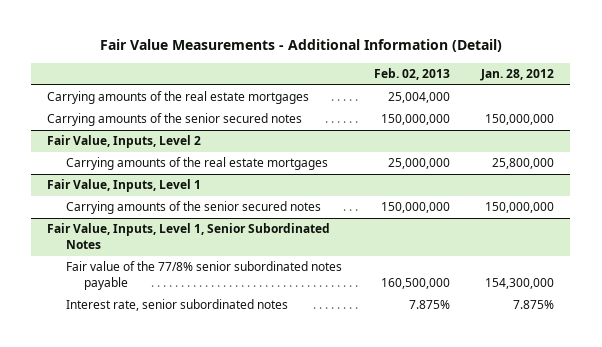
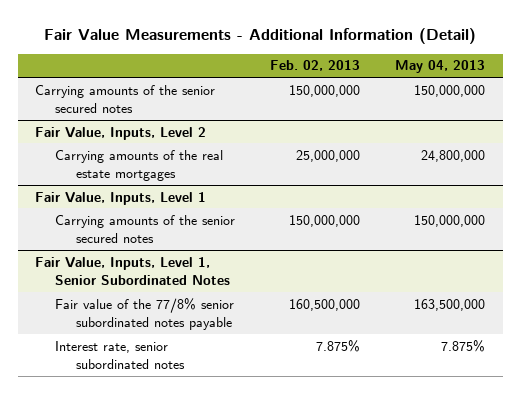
[480,68,555,81] Jan. 28, 2012 -> none
none -> [395,60,486,74] May 04, 2013
[47,91,310,105] Carrying amounts of the real estate mortgages -> none

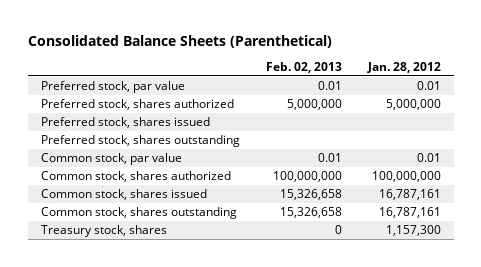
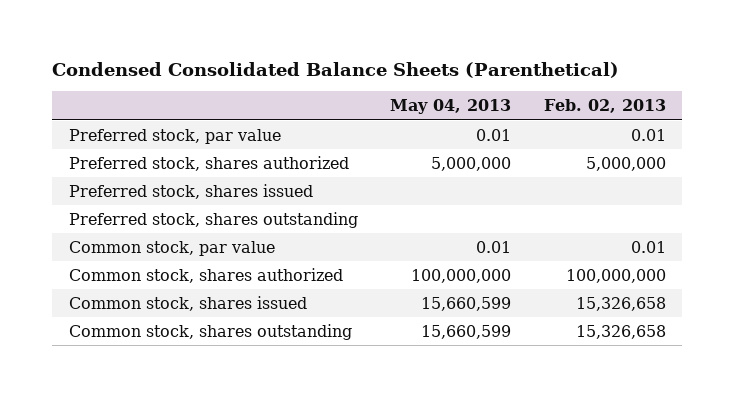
[27,34,332,48] Consolidated Balance Sheets (Parenthetical) -> [52,61,620,78] Condensed Consolidated Balance Sheets (Parenthetical)
[366,62,441,74] Jan. 28, 2012 -> none
none -> [390,99,512,115] May 04, 2013
[40,225,167,238] Treasury stock, shares -> none

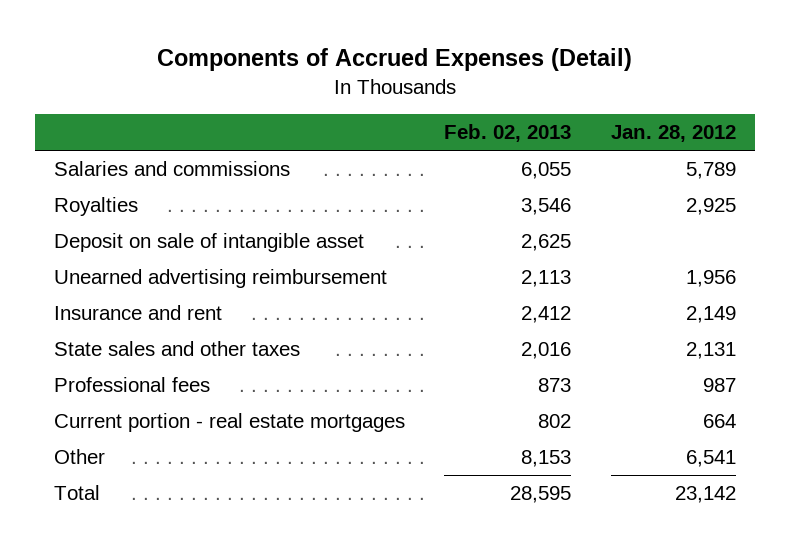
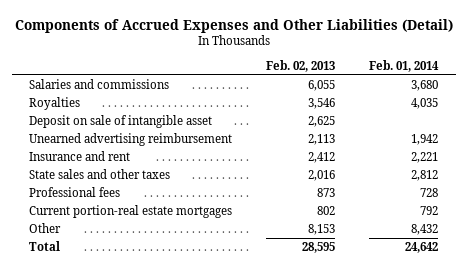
[156,48,632,72] Components of Accrued Expenses (Detail) -> [14,18,453,33] Components of Accrued Expenses and Other Liabilities (Detail)
[610,125,736,143] Jan. 28, 2012 -> none
none -> [369,59,440,72] Feb. 01, 2014
[54,412,406,432] Current portion - real estate mortgages -> [28,205,232,219] Current portion-real estate mortgages

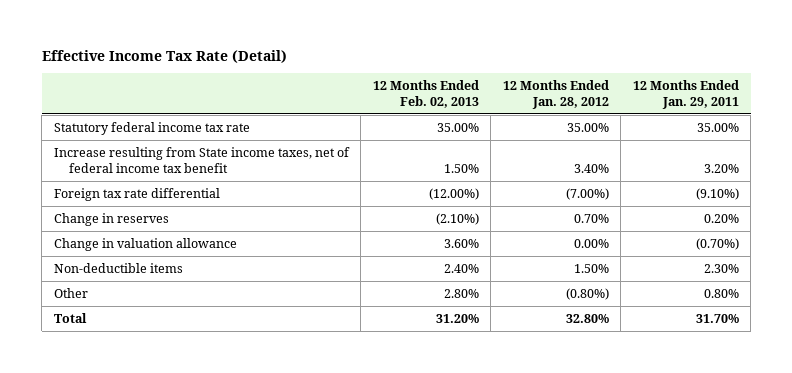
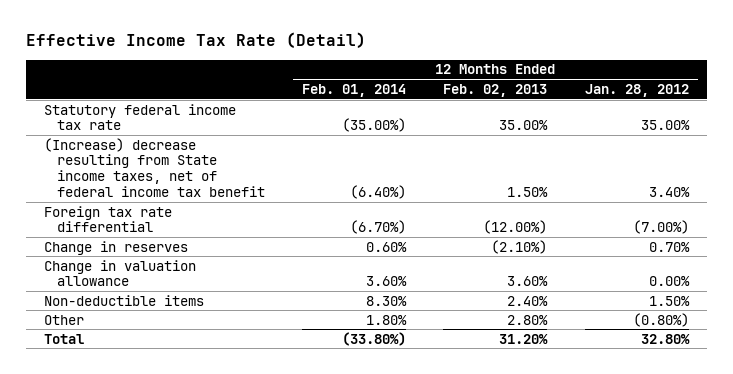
[632,79,739,109] 12 Months Ended Jan. 29, 2011 -> none
none -> [302,83,407,97] Feb. 01, 2014
[53,146,350,173] Increase resulting from State income taxes, net of federal income tax benefit -> [44,137,266,197] (Increase) decrease resulting from State income taxes, net of federal income tax benefit

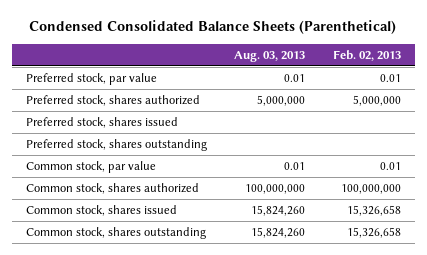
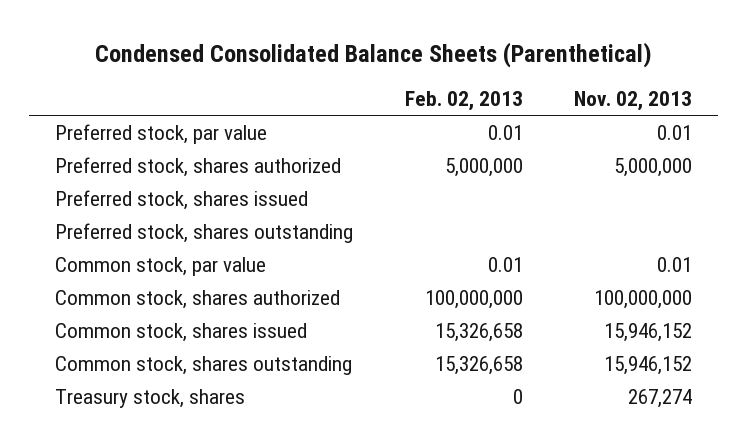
[234,50,306,62] Aug. 03, 2013 -> none
none -> [573,91,692,112] Nov. 02, 2013
none -> [55,388,246,408] Treasury stock, shares

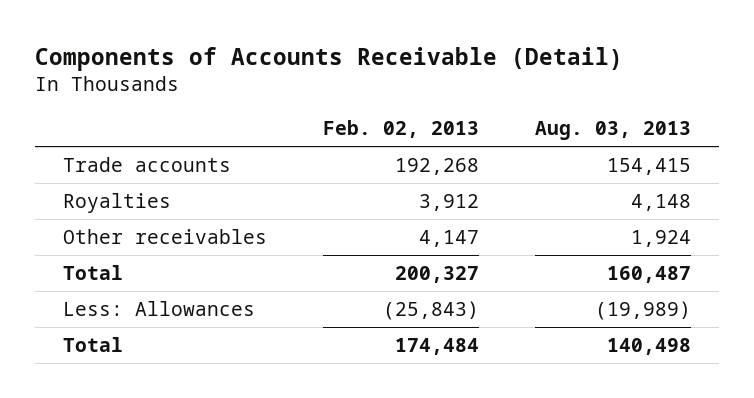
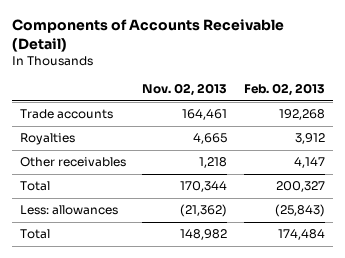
[535,121,692,141] Aug. 03, 2013 -> none
none -> [142,83,228,97] Nov. 02, 2013
[62,300,255,316] Less: Allowances -> [19,205,118,216] Less: allowances

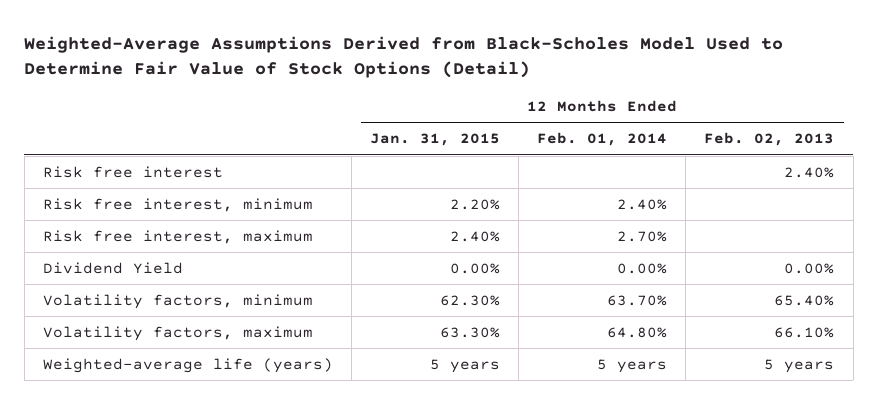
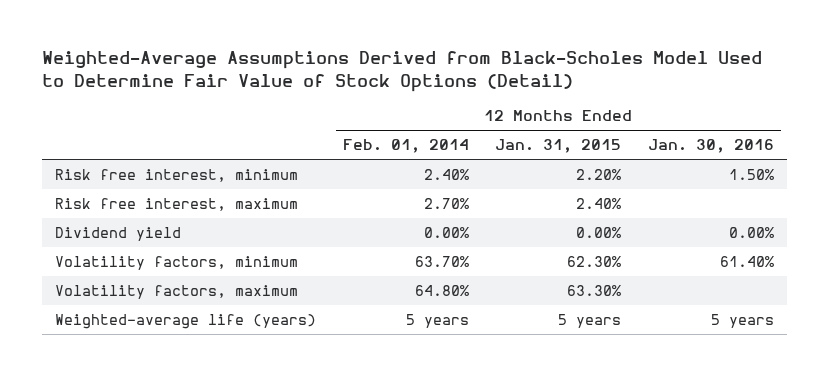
[704,132,835,147] Feb. 02, 2013 -> none
none -> [647,139,774,154] Jan. 30, 2016
[42,165,223,178] Risk free interest -> none
[42,261,183,274] Dividend Yield -> [54,227,181,242] Dividend yield

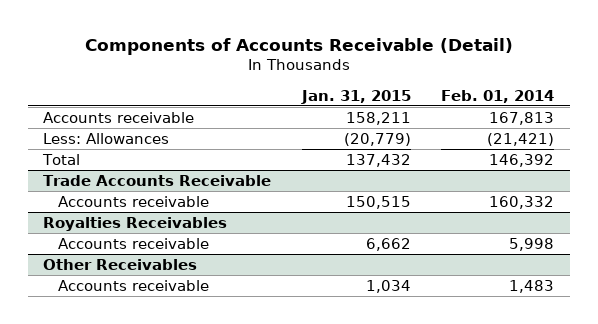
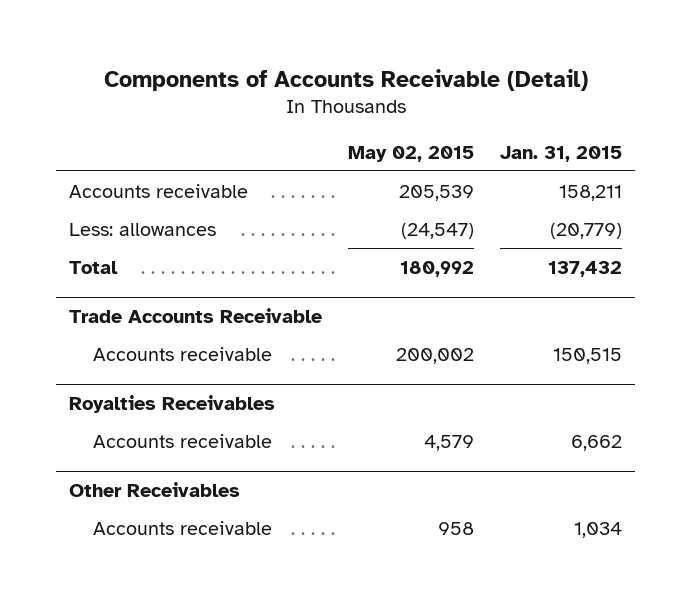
[441,89,555,103] Feb. 01, 2014 -> none
none -> [348,145,475,162] May 02, 2015
[43,132,170,144] Less: Allowances -> [69,222,217,236] Less: allowances

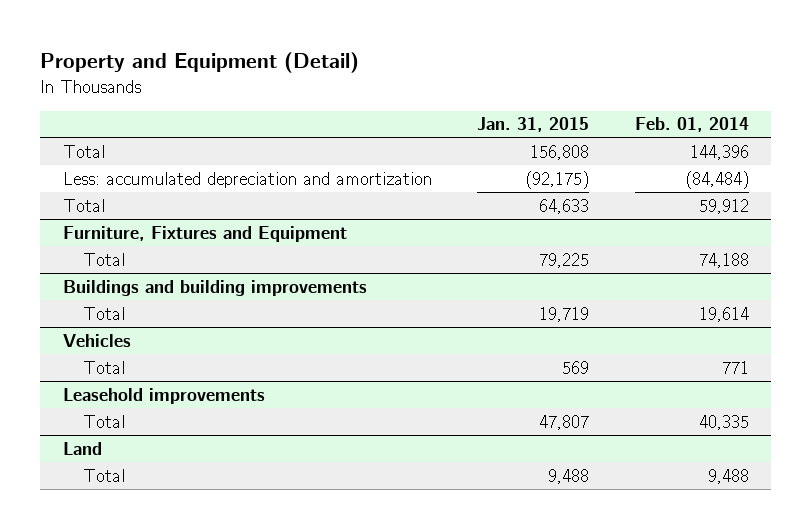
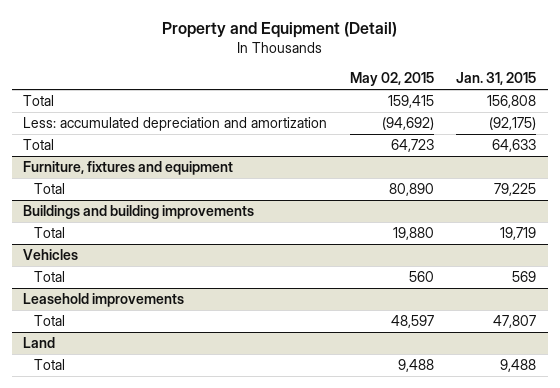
[634,117,749,133] Feb. 01, 2014 -> none
none -> [349,72,434,87] May 02, 2015
[62,225,347,242] Furniture, Fixtures and Equipment -> [23,161,234,176] Furniture, fixtures and equipment

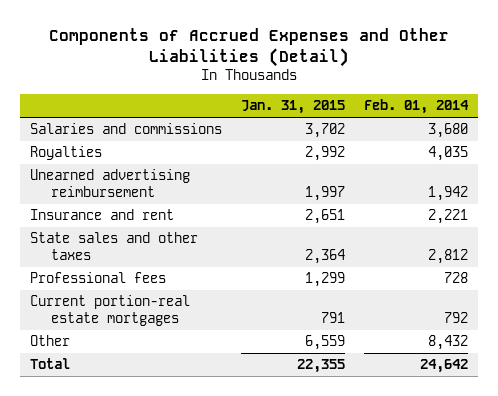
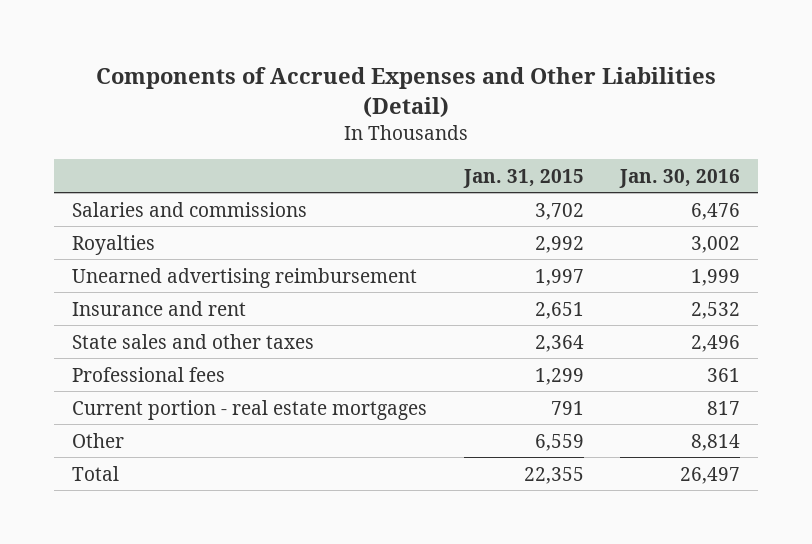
[364,99,470,115] Feb. 01, 2014 -> none
none -> [618,168,740,188] Jan. 30, 2016
[29,295,190,326] Current portion-real estate mortgages -> [72,399,428,420] Current portion - real estate mortgages

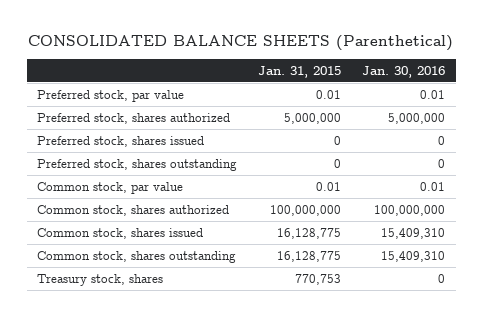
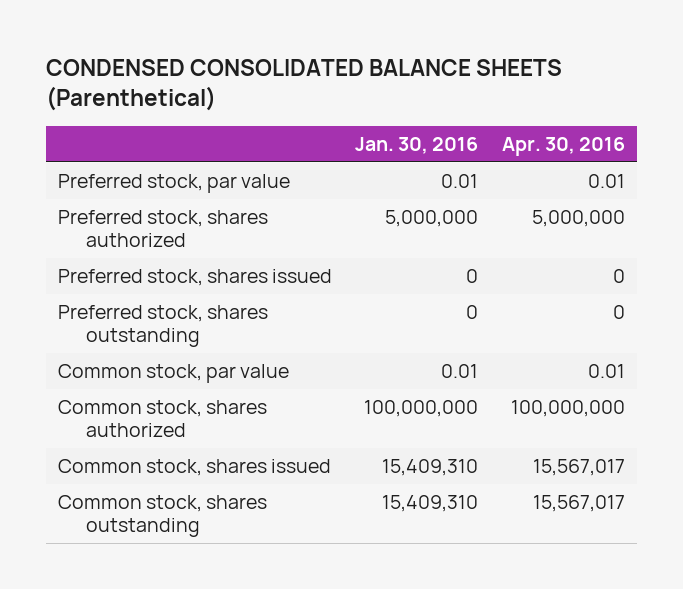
[28,35,454,52] CONSOLIDATED BALANCE SHEETS (Parenthetical) -> [46,59,563,112] CONDENSED CONSOLIDATED BALANCE SHEETS (Parenthetical)
[258,65,342,78] Jan. 31, 2015 -> none
none -> [501,136,625,156] Apr. 30, 2016
[37,273,164,286] Treasury stock, shares -> none

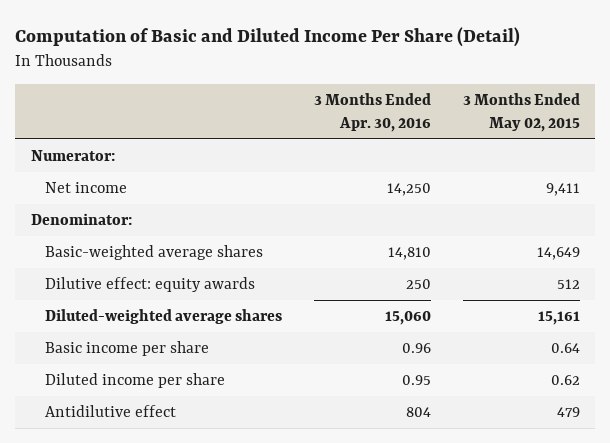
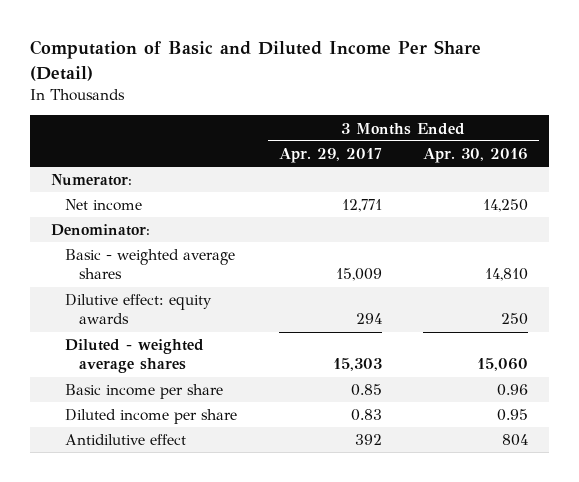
[462,92,580,132] 3 Months Ended May 02, 2015 -> none
none -> [278,147,382,163] Apr. 29, 2017
[45,245,264,261] Basic-weighted average shares -> [64,249,235,280] Basic - weighted average shares
[45,309,283,325] Diluted-weighted average shares -> [64,339,204,374] Diluted - weighted average shares

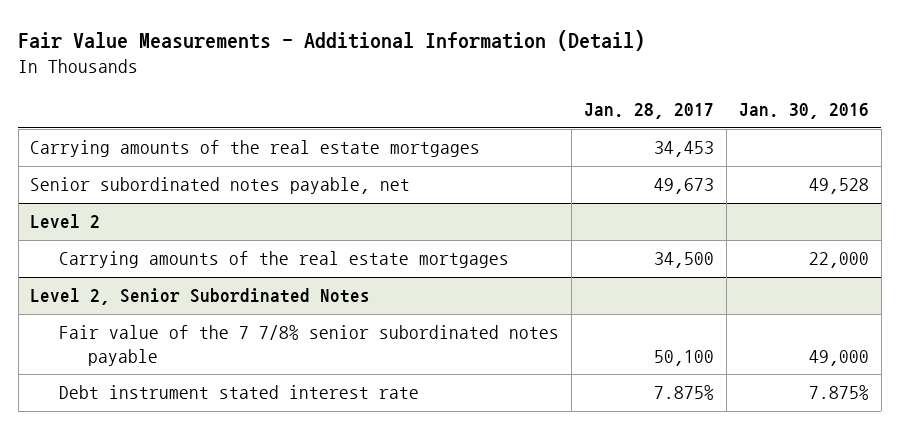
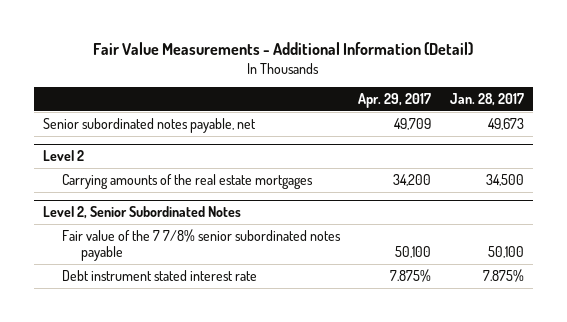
[738,103,869,120] Jan. 30, 2016 -> none
none -> [358,93,432,109] Apr. 29, 2017
[30,140,481,158] Carrying amounts of the real estate mortgages -> none

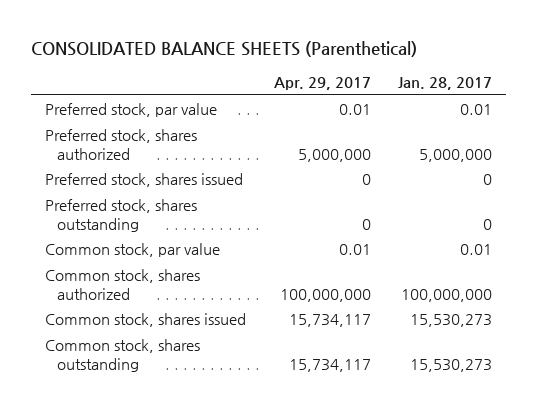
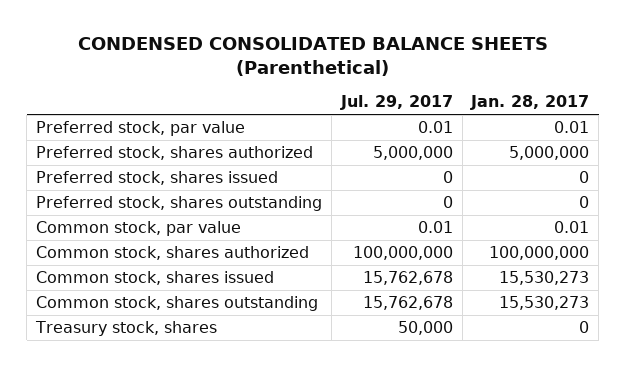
[30,40,417,57] CONSOLIDATED BALANCE SHEETS (Parenthetical) -> [77,37,548,77] CONDENSED CONSOLIDATED BALANCE SHEETS (Parenthetical)
[273,77,371,91] Apr. 29, 2017 -> none
none -> [339,95,453,111] Jul. 29, 2017
none -> [34,320,217,336] Treasury stock, shares

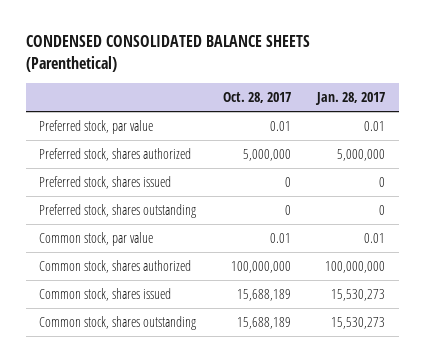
[339,95,453,111] Jul. 29, 2017 -> none
none -> [222,92,291,104] Oct. 28, 2017
[34,320,217,336] Treasury stock, shares -> none

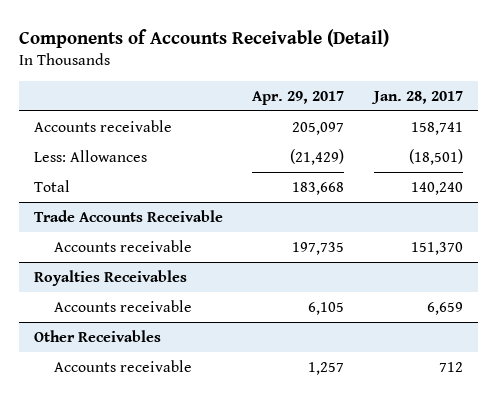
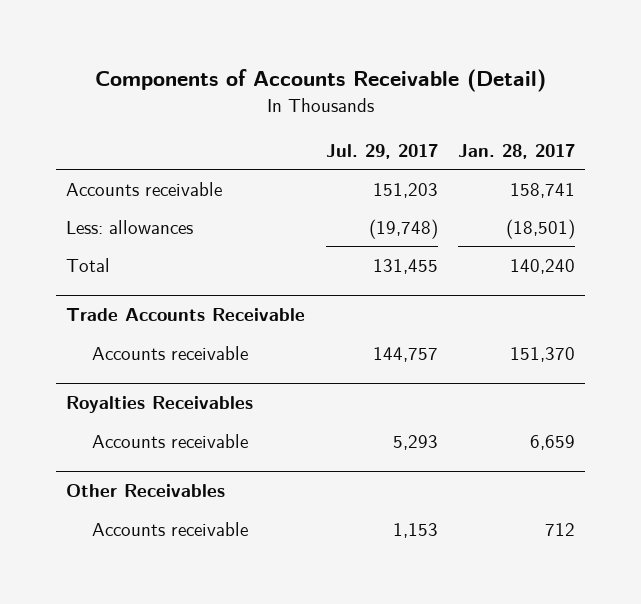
[252,91,345,106] Apr. 29, 2017 -> none
none -> [325,143,438,159] Jul. 29, 2017
[33,149,147,162] Less: Allowances -> [66,219,194,234] Less: allowances

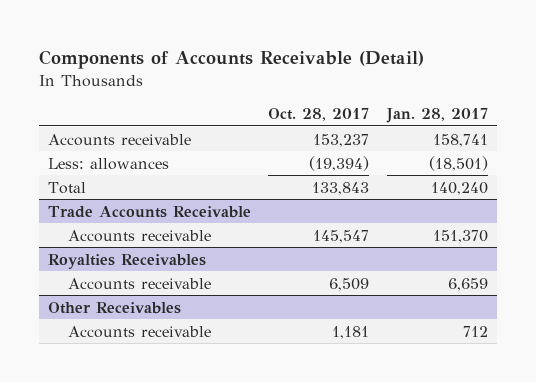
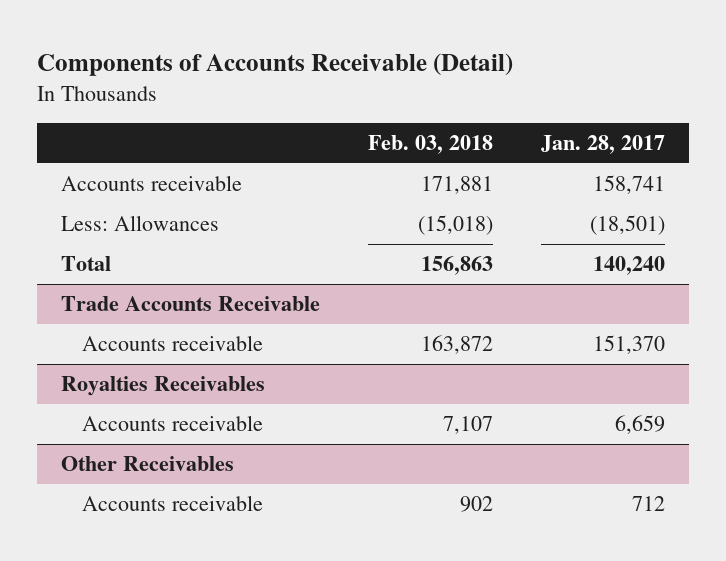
[268,108,370,122] Oct. 28, 2017 -> none
none -> [367,134,493,154] Feb. 03, 2018
[47,157,169,170] Less: allowances -> [61,215,220,232] Less: Allowances

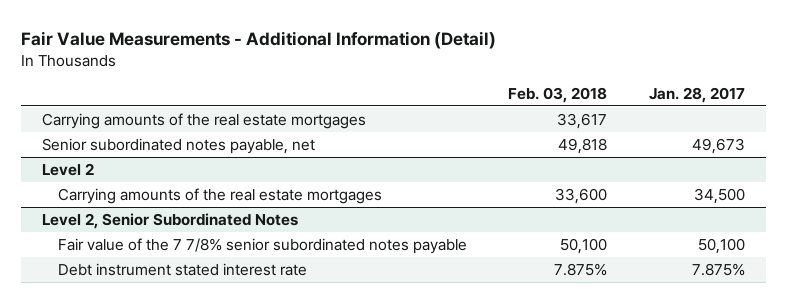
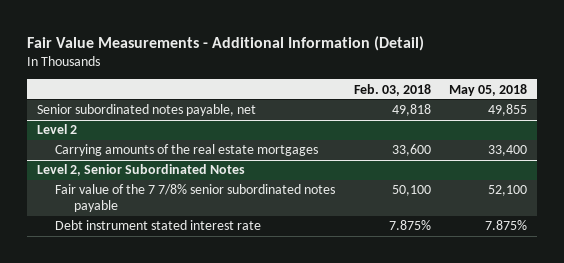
[648,86,745,103] Jan. 28, 2017 -> none
none -> [449,83,528,96] May 05, 2018
[41,112,366,129] Carrying amounts of the real estate mortgages -> none

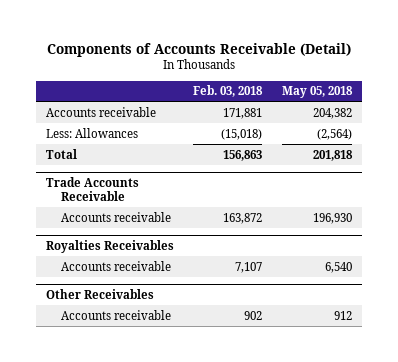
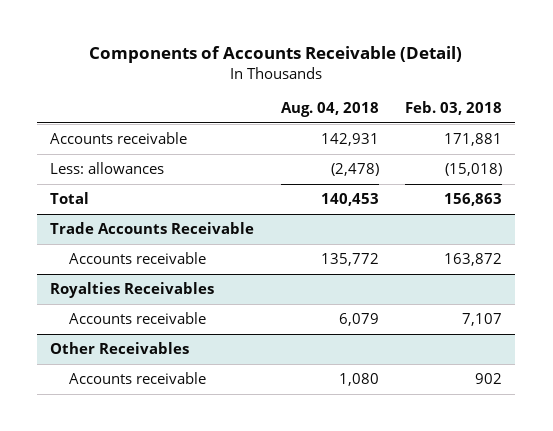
[282,86,354,99] May 05, 2018 -> none
none -> [280,101,379,117] Aug. 04, 2018
[45,127,138,138] Less: Allowances -> [50,161,165,174] Less: allowances

